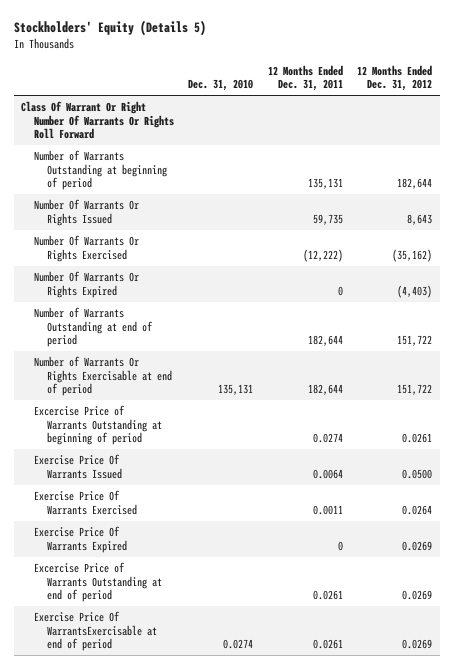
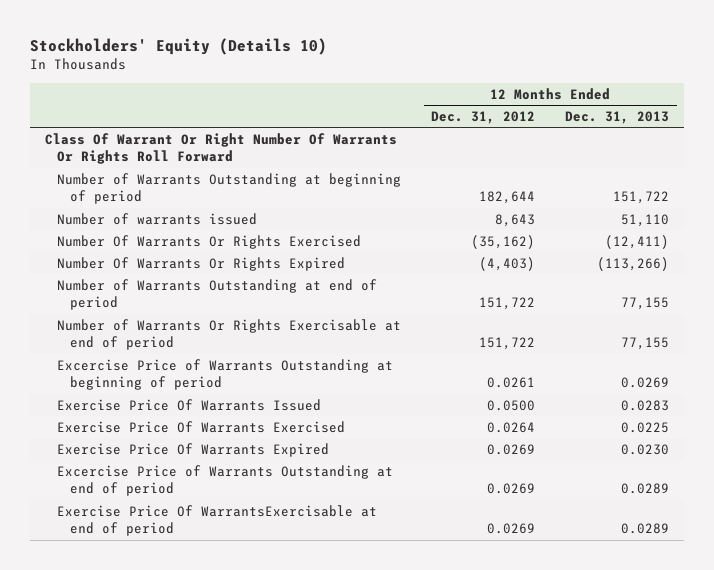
[14,20,207,37] Stockholders' Equity (Details 5) -> [29,37,327,55] Stockholders' Equity (Details 10)
[188,79,254,92] Dec. 31, 2010 -> none
[267,64,343,92] 12 Months Ended Dec. 31, 2011 -> none
none -> [565,111,670,125] Dec. 31, 2013
[33,199,139,226] Number Of Warrants Or Rights Issued -> [57,212,258,225] Number of warrants issued

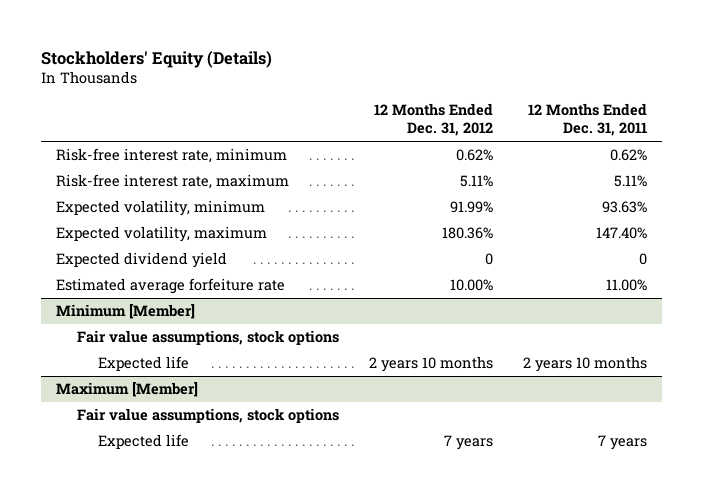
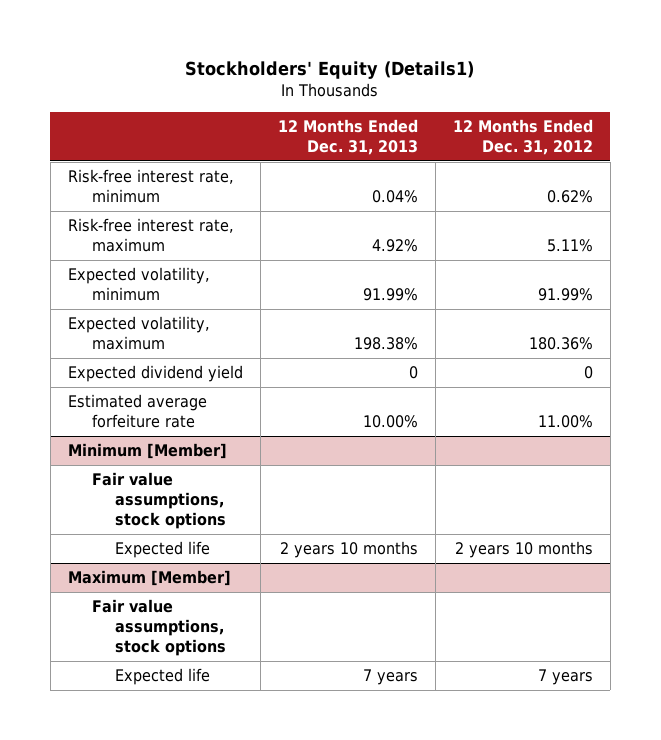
[41,50,273,68] Stockholders' Equity (Details) -> [185,60,475,79] Stockholders' Equity (Details1)
[528,103,648,137] 12 Months Ended Dec. 31, 2011 -> none
none -> [277,119,418,156] 12 Months Ended Dec. 31, 2013
[450,279,494,292] 10.00% -> [537,415,593,429] 11.00%

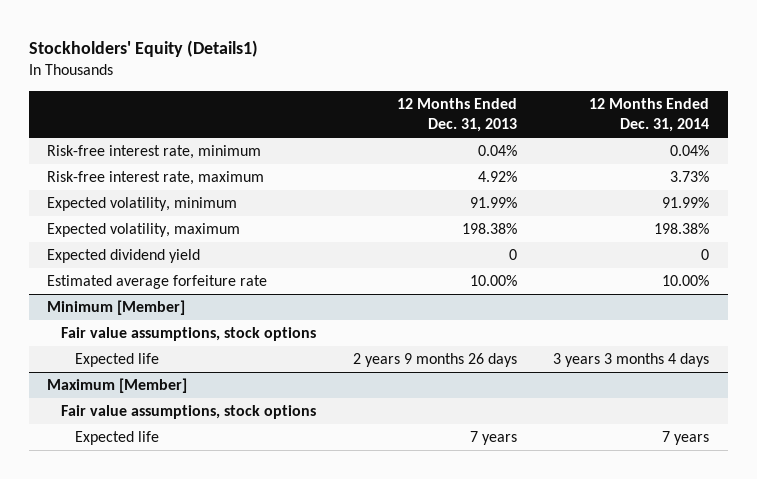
[452,119,593,156] 12 Months Ended Dec. 31, 2012 -> none
none -> [589,98,710,132] 12 Months Ended Dec. 31, 2014
[279,541,418,559] 2 years 10 months -> [352,353,517,368] 2 years 9 months 26 days

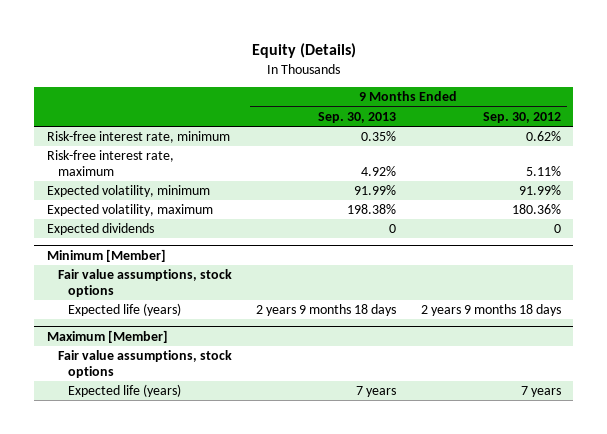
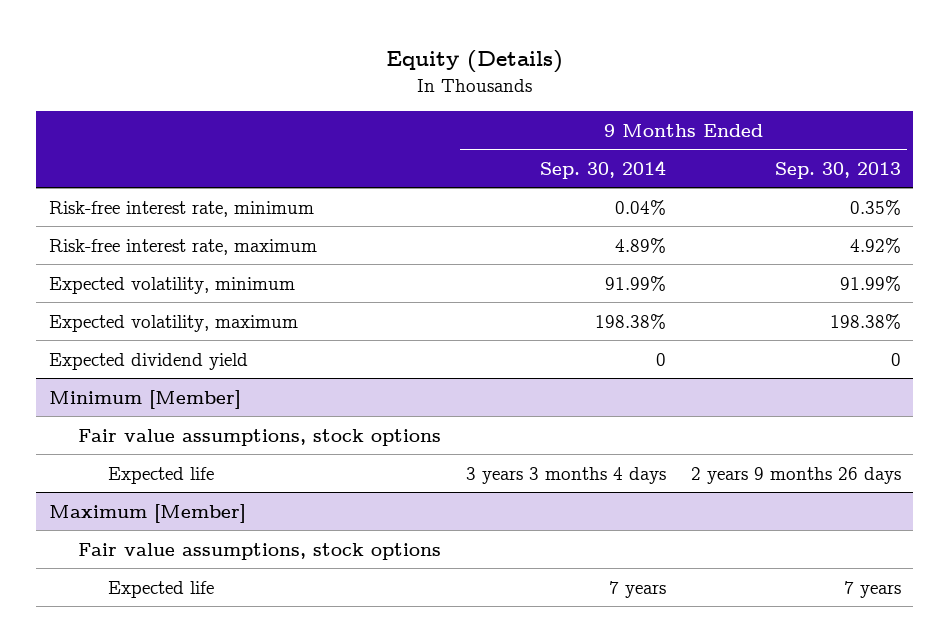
[482,111,561,123] Sep. 30, 2012 -> none
none -> [540,159,667,179] Sep. 30, 2014
[46,223,154,236] Expected dividends -> [48,352,248,370] Expected dividend yield
[68,303,182,317] Expected life (years) -> [108,466,215,484] Expected life
[256,304,397,317] 2 years 9 months 18 days -> [691,466,902,484] 2 years 9 months 26 days
[68,384,182,398] Expected life (years) -> [108,580,215,598] Expected life

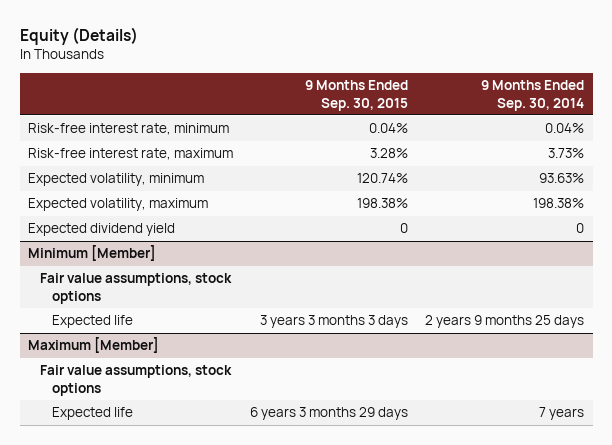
[775,161,902,179] Sep. 30, 2013 -> none
none -> [305,80,409,111] 9 Months Ended Sep. 30, 2015
[615,237,667,253] 4.89% -> [548,148,585,159] 3.73%
[605,275,667,291] 91.99% -> [539,173,585,184] 93.63%
[466,466,667,484] 3 years 3 months 4 days -> [425,315,585,329] 2 years 9 months 25 days

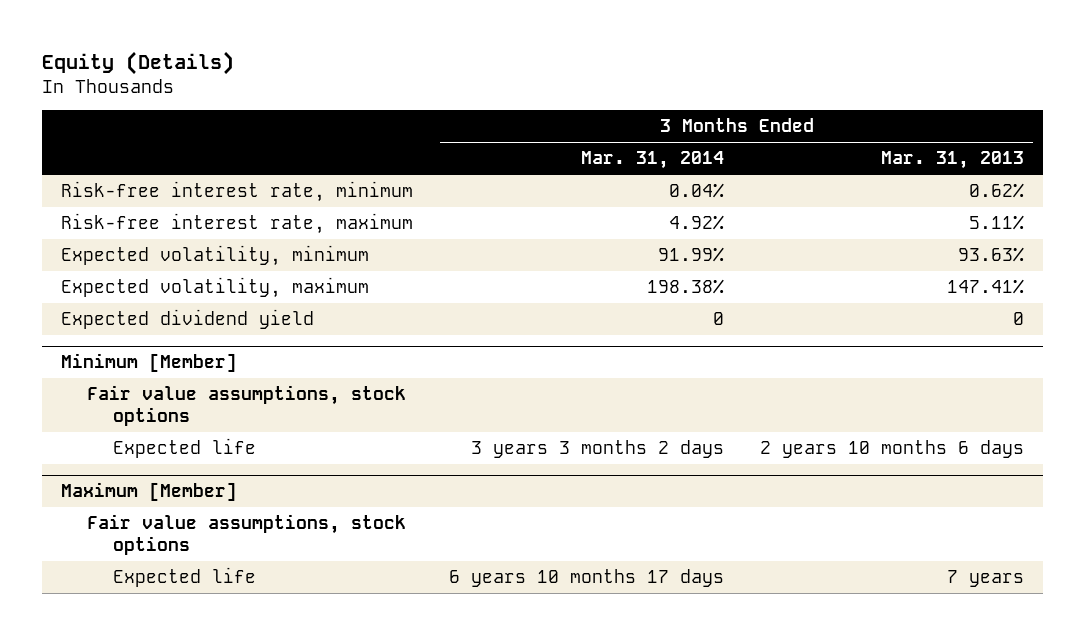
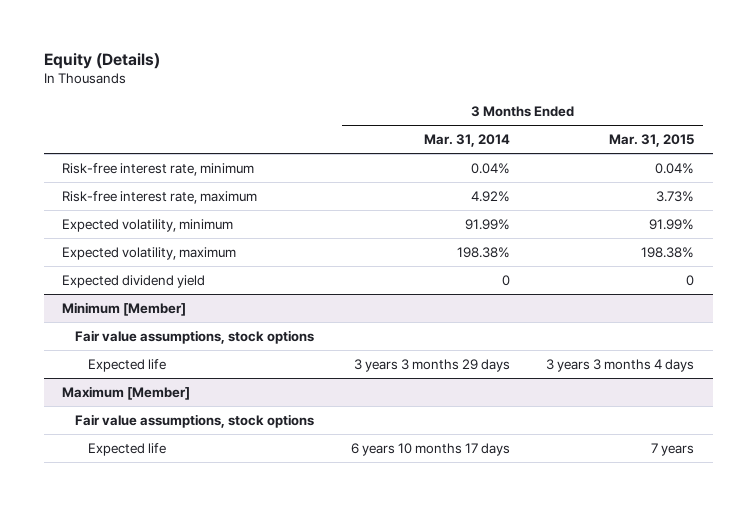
[881,151,1025,170] Mar. 31, 2013 -> none
none -> [609,134,695,148] Mar. 31, 2015
[470,440,724,459] 3 years 3 months 2 days -> [353,358,510,372] 3 years 3 months 29 days

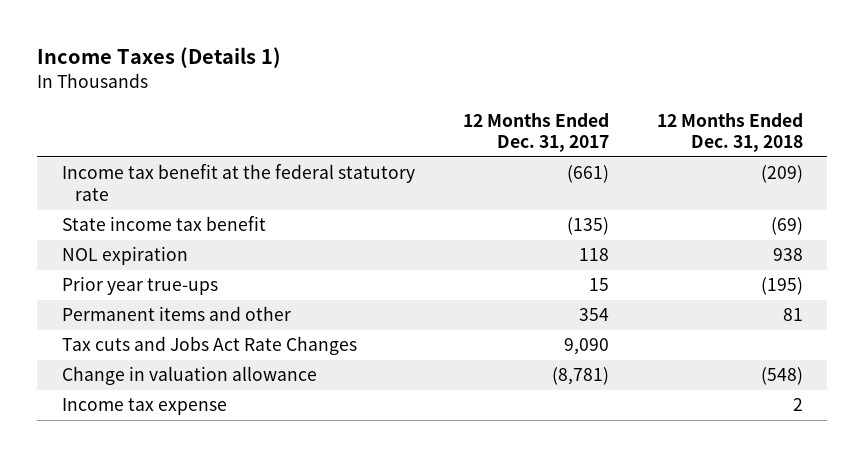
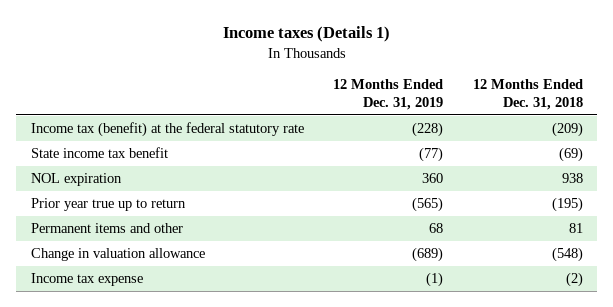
[37,47,282,69] Income Taxes (Details 1) -> [222,26,390,43] Income taxes (Details 1)
[462,112,609,153] 12 Months Ended Dec. 31, 2017 -> none
none -> [333,79,444,111] 12 Months Ended Dec. 31, 2019
[61,164,415,201] Income tax benefit at the federal statutory rate -> [30,121,304,137] Income tax (benefit) at the federal statutory rate
[61,276,218,296] Prior year true-ups -> [30,197,186,211] Prior year true up to return
[61,336,357,356] Tax cuts and Jobs Act Rate Changes -> none
[793,398,804,412] 2 -> [565,271,583,287] (2)

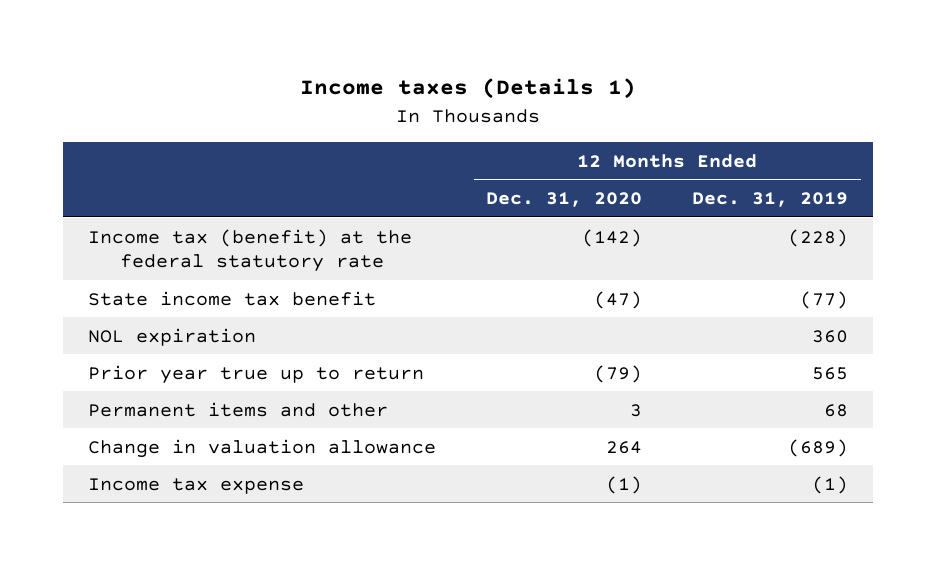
[472,79,583,111] 12 Months Ended Dec. 31, 2018 -> none
none -> [486,192,643,208] Dec. 31, 2020
[412,196,444,212] (565) -> [812,366,849,380] 565

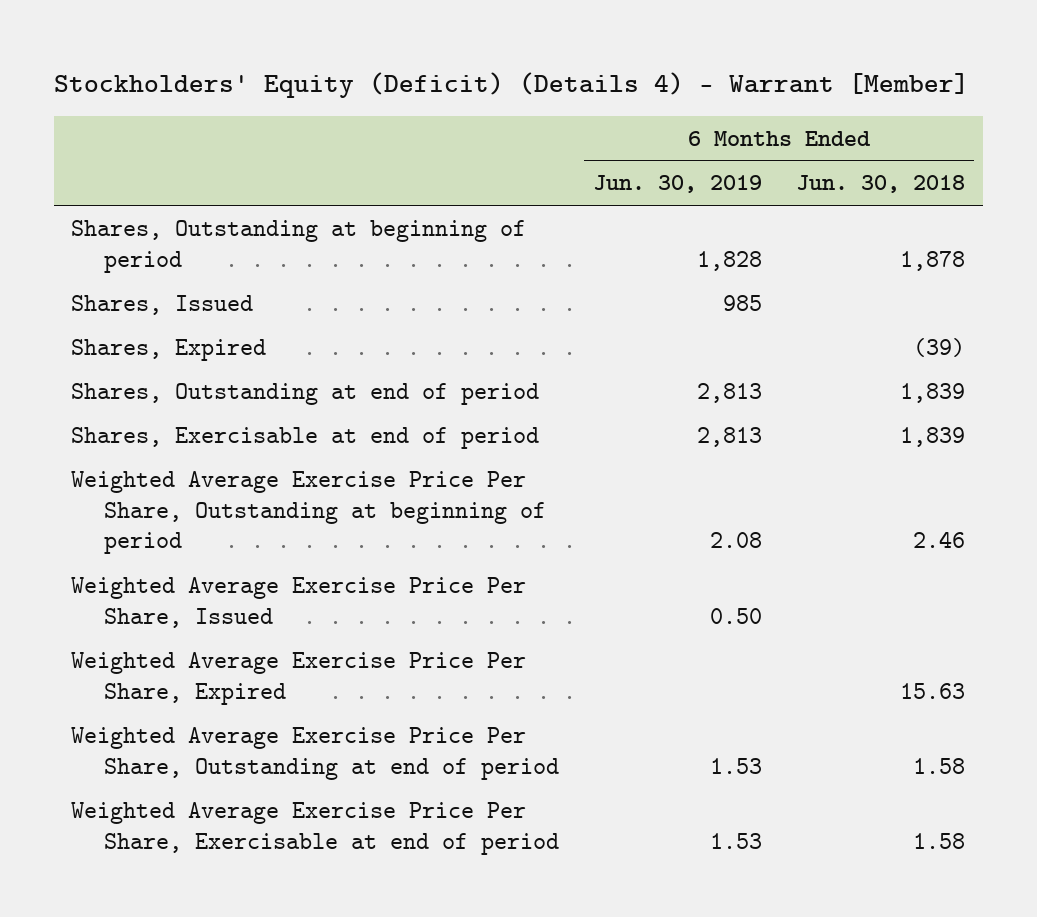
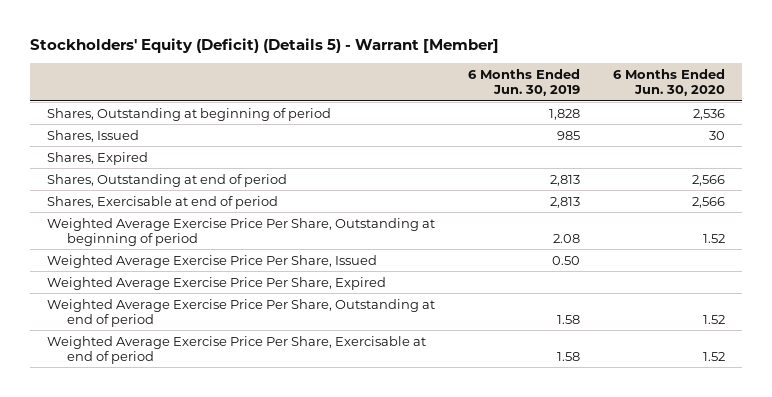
[53,71,969,98] Stockholders' Equity (Deficit) (Details 4) - Warrant [Member] -> [29,38,499,54] Stockholders' Equity (Deficit) (Details 5) - Warrant [Member]
[796,175,966,194] Jun. 30, 2018 -> none
none -> [613,68,726,97] 6 Months Ended Jun. 30, 2020
[710,757,763,774] 1.53 -> [556,315,580,325] 1.58
[710,832,763,849] 1.53 -> [556,352,580,362] 1.58

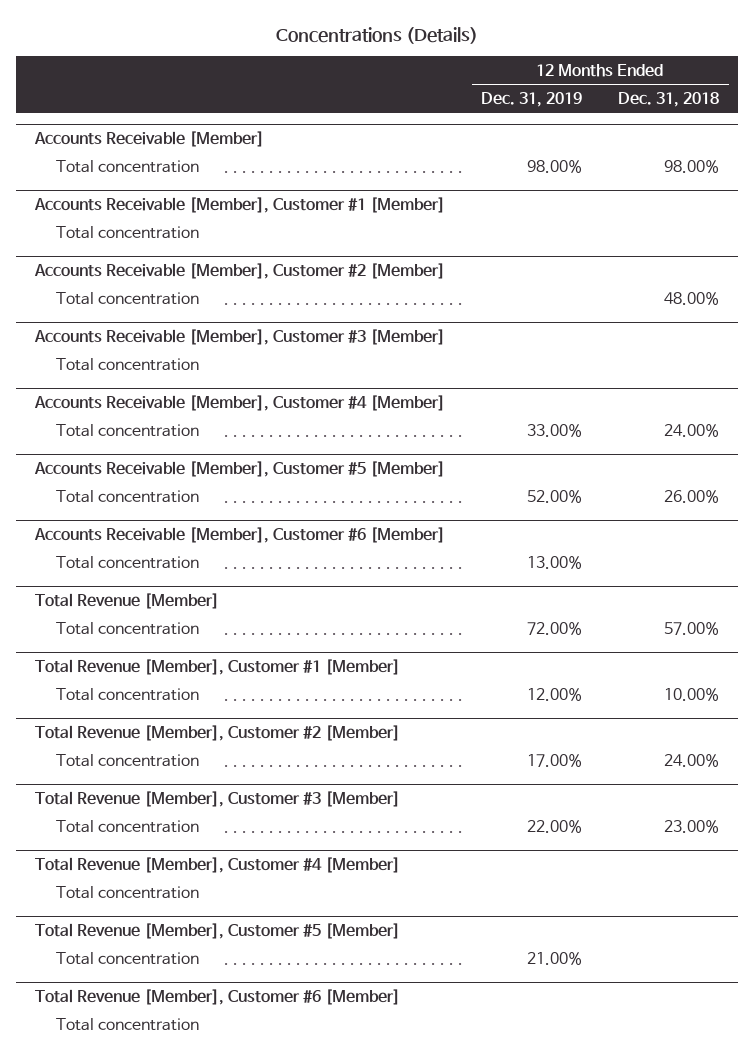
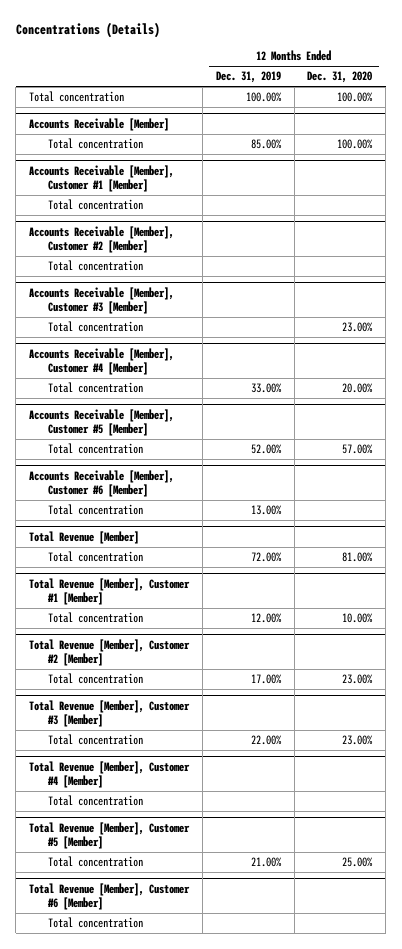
[618,92,720,108] Dec. 31, 2018 -> none
none -> [307,71,373,84] Dec. 31, 2020
none -> [29,91,125,103] Total concentration
[527,159,583,173] 98.00% -> [250,139,282,150] 85.00%

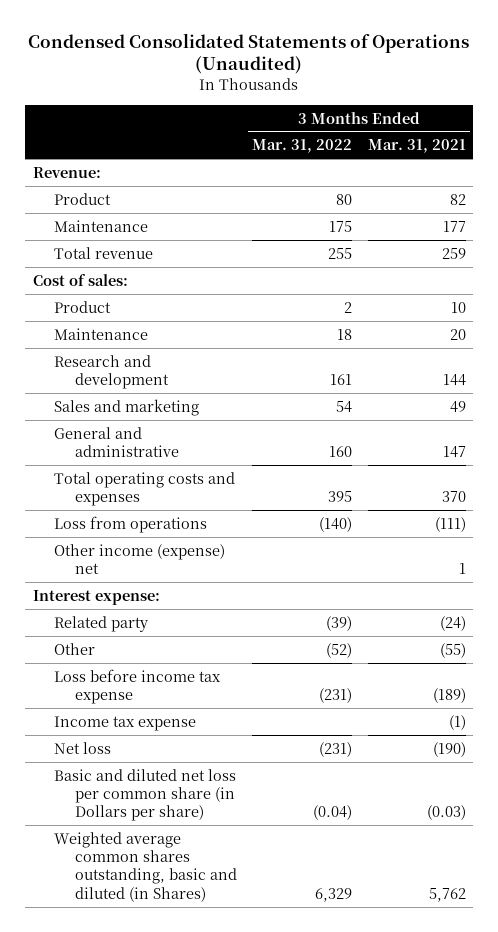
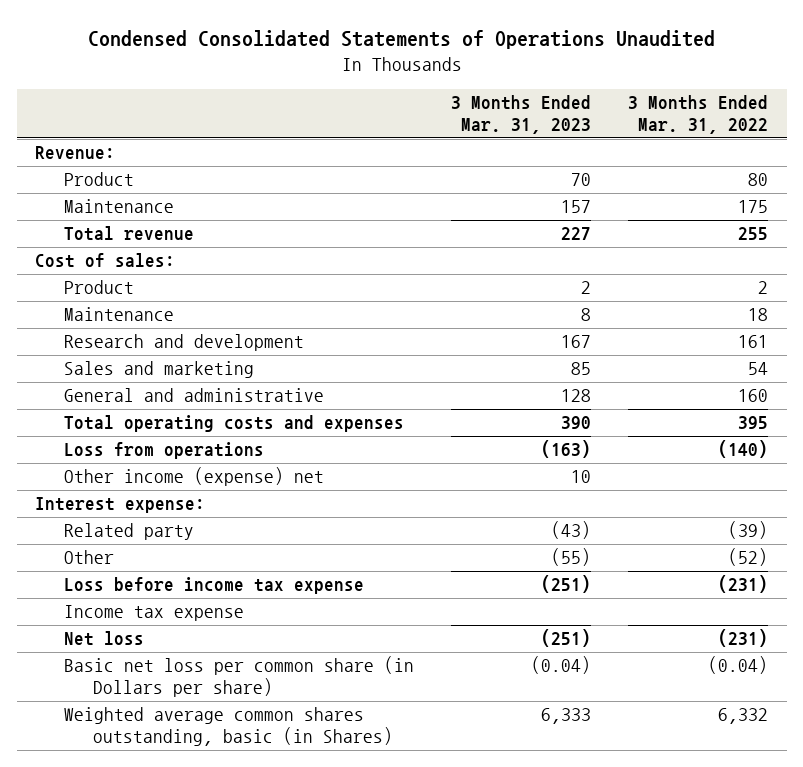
[28,32,470,75] Condensed Consolidated Statements of Operations (Unaudited) -> [87,30,715,50] Condensed Consolidated Statements of Operations Unaudited
[367,139,466,154] Mar. 31, 2021 -> none
none -> [451,95,592,135] 3 Months Ended Mar. 31, 2023
[53,768,236,822] Basic and diluted net loss per common share (in Dollars per share) -> [63,656,414,698] Basic net loss per common share (in Dollars per share)
[53,831,237,902] Weighted average common shares outstanding, basic and diluted (in Shares) -> [63,707,393,747] Weighted average common shares outstanding, basic (in Shares)
[315,887,353,902] 6,329 -> [718,708,769,725] 6,332

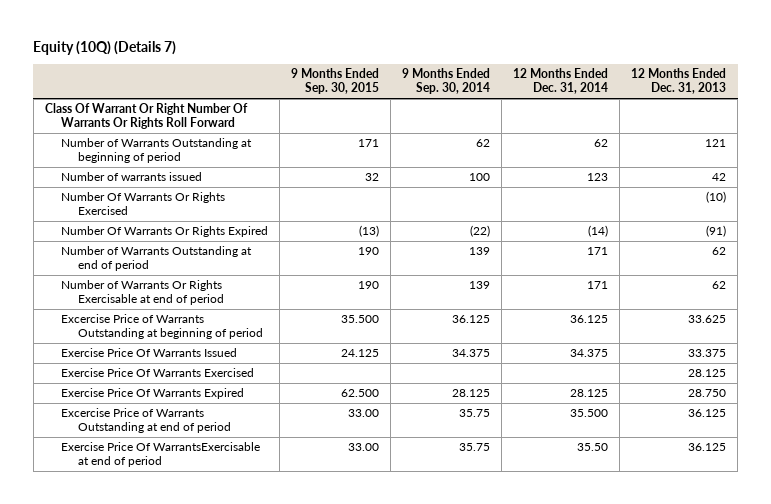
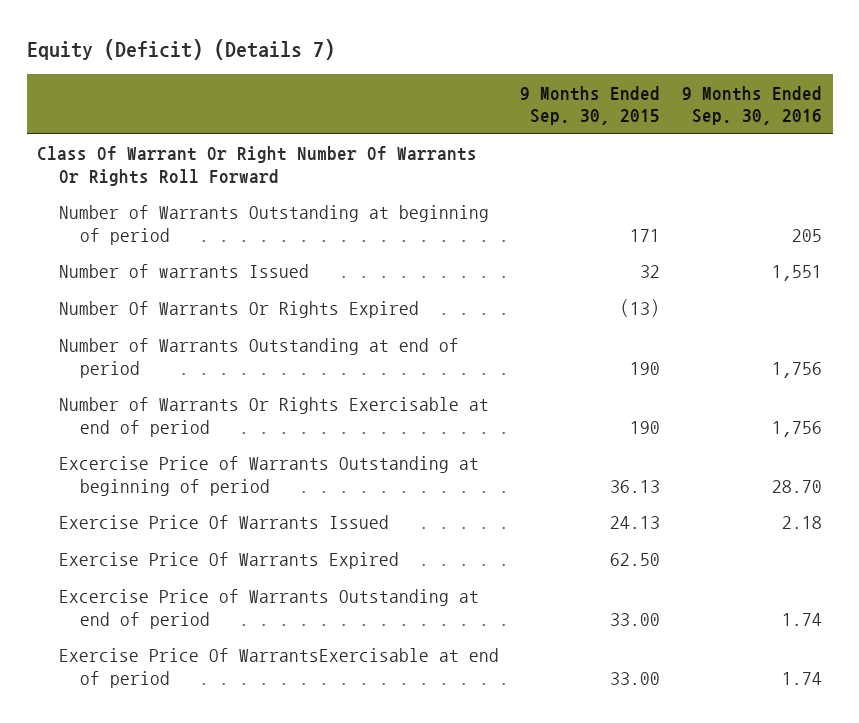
[33,41,177,56] Equity (10Q) (Details 7) -> [26,38,335,60] Equity (Deficit) (Details 7)
[402,68,491,95] 9 Months Ended Sep. 30, 2014 -> none
[513,68,609,95] 12 Months Ended Dec. 31, 2014 -> none
[631,68,727,95] 12 Months Ended Dec. 31, 2013 -> none
none -> [681,85,822,126] 9 Months Ended Sep. 30, 2016
[61,192,226,216] Number Of Warrants Or Rights Exercised -> none
[61,172,203,182] Number of warrants issued -> [58,264,309,279] Number of warrants Issued
[61,368,255,378] Exercise Price Of Warrants Exercised -> none
[341,315,380,324] 35.500 -> [610,480,661,494] 36.13
[341,349,380,358] 24.125 -> [610,516,661,530] 24.13
[341,389,380,398] 62.500 -> [610,553,661,567] 62.50

